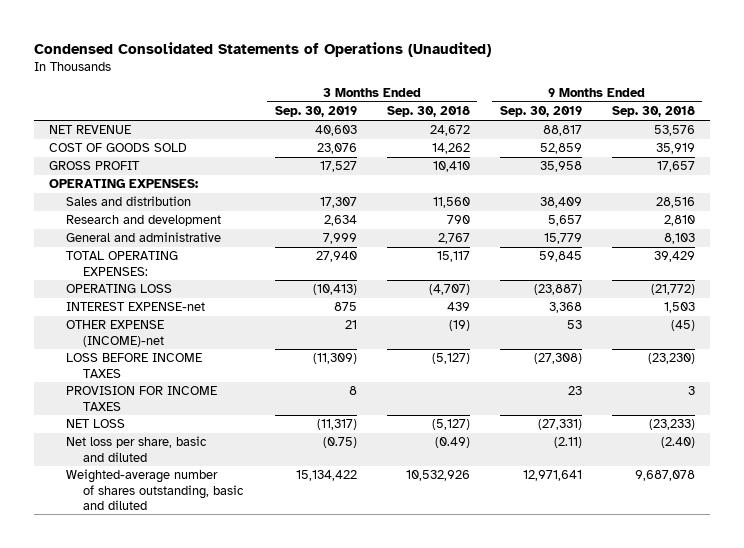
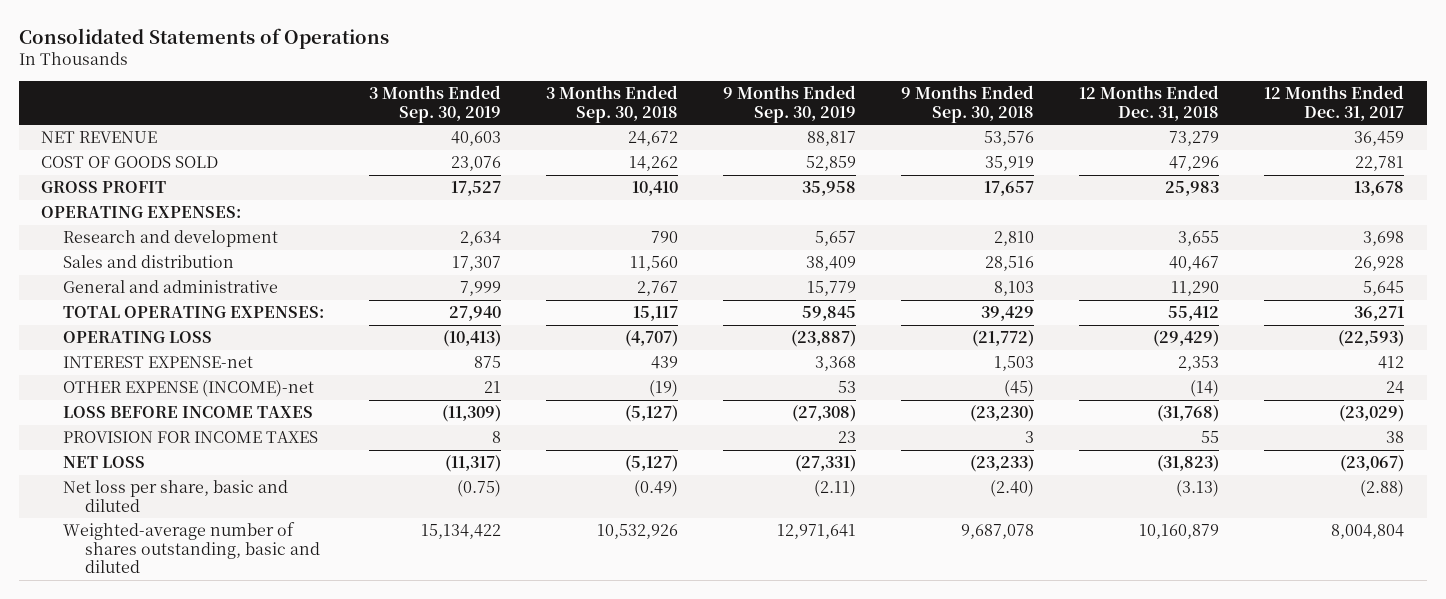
[33,41,491,57] Condensed Consolidated Statements of Operations (Unaudited) -> [18,27,389,49] Consolidated Statements of Operations
none -> [1079,85,1220,121] 12 Months Ended Dec. 31, 2018
none -> [1264,85,1405,121] 12 Months Ended Dec. 31, 2017
[66,196,192,207] Sales and distribution -> [63,255,235,269] Sales and distribution

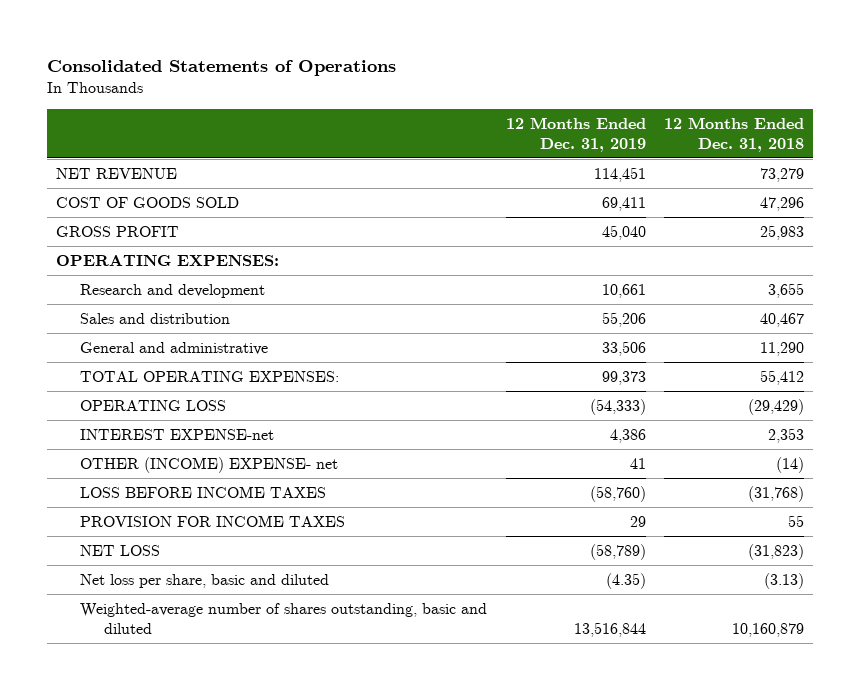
[369,85,502,123] 3 Months Ended Sep. 30, 2019 -> none
[546,85,679,123] 3 Months Ended Sep. 30, 2018 -> none
[723,85,857,123] 9 Months Ended Sep. 30, 2019 -> none
[901,85,1035,123] 9 Months Ended Sep. 30, 2018 -> none
[1264,85,1405,121] 12 Months Ended Dec. 31, 2017 -> none
none -> [505,117,646,152] 12 Months Ended Dec. 31, 2019
[63,380,315,398] OTHER EXPENSE (INCOME)-net -> [80,457,339,474] OTHER (INCOME) EXPENSE- net

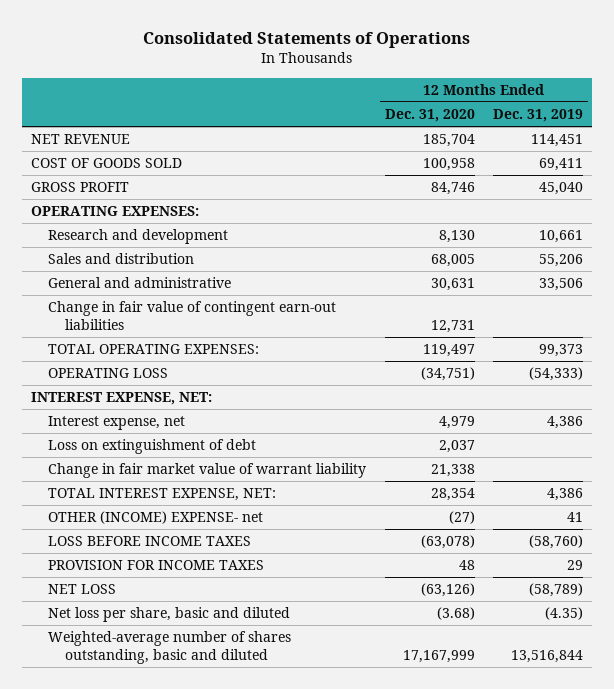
[663,117,804,152] 12 Months Ended Dec. 31, 2018 -> none
none -> [384,109,475,123] Dec. 31, 2020
none -> [48,301,337,330] Change in fair value of contingent earn-out liabilities
none -> [31,392,213,406] INTEREST EXPENSE, NET:
[80,429,275,441] INTEREST EXPENSE-net -> [48,416,186,431] Interest expense, net
none -> [48,439,257,455] Loss on extinguishment of debt
none -> [48,463,367,479] Change in fair market value of warrant liability
none -> [48,488,277,502] TOTAL INTEREST EXPENSE, NET:

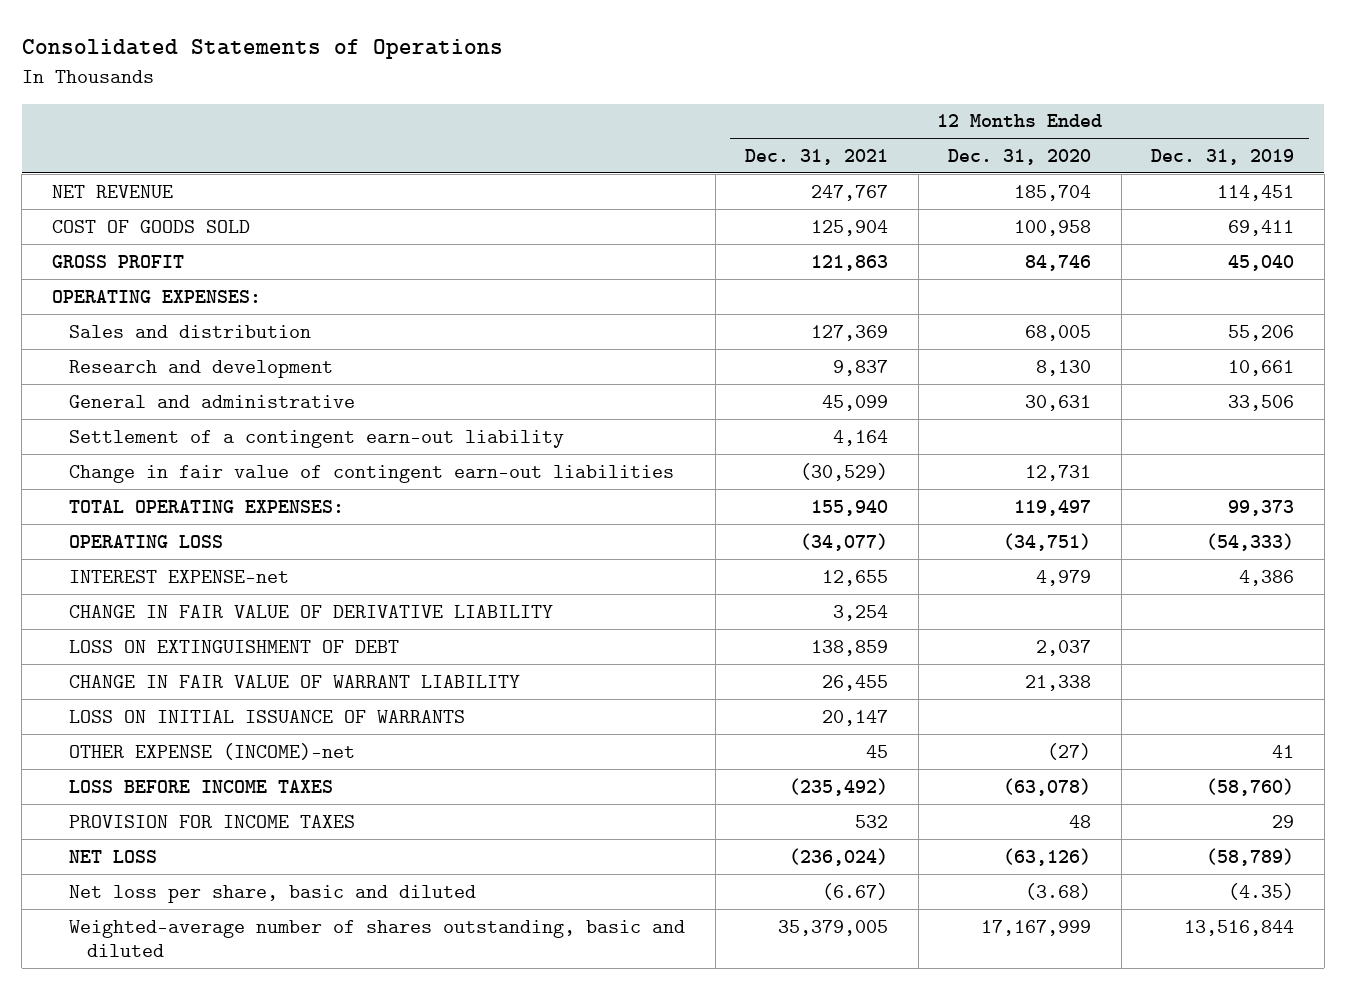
none -> [745,148,889,165] Dec. 31, 2021
[48,229,229,245] Research and development -> [69,359,334,378] Research and development
none -> [69,429,565,448] Settlement of a contingent earn-out liability
[31,392,213,406] INTEREST EXPENSE, NET: -> none
[48,488,277,502] TOTAL INTEREST EXPENSE, NET: -> none
[48,416,186,431] Interest expense, net -> [69,569,290,583] INTEREST EXPENSE-net
none -> [69,604,554,618] CHANGE IN FAIR VALUE OF DERIVATIVE LIABILITY
[48,439,257,455] Loss on extinguishment of debt -> [69,639,400,653] LOSS ON EXTINGUISHMENT OF DEBT
[48,463,367,479] Change in fair market value of warrant liability -> [69,674,521,688] CHANGE IN FAIR VALUE OF WARRANT LIABILITY
none -> [69,709,466,723] LOSS ON INITIAL ISSUANCE OF WARRANTS
[48,511,264,525] OTHER (INCOME) EXPENSE- net -> [69,742,356,760] OTHER EXPENSE (INCOME)-net

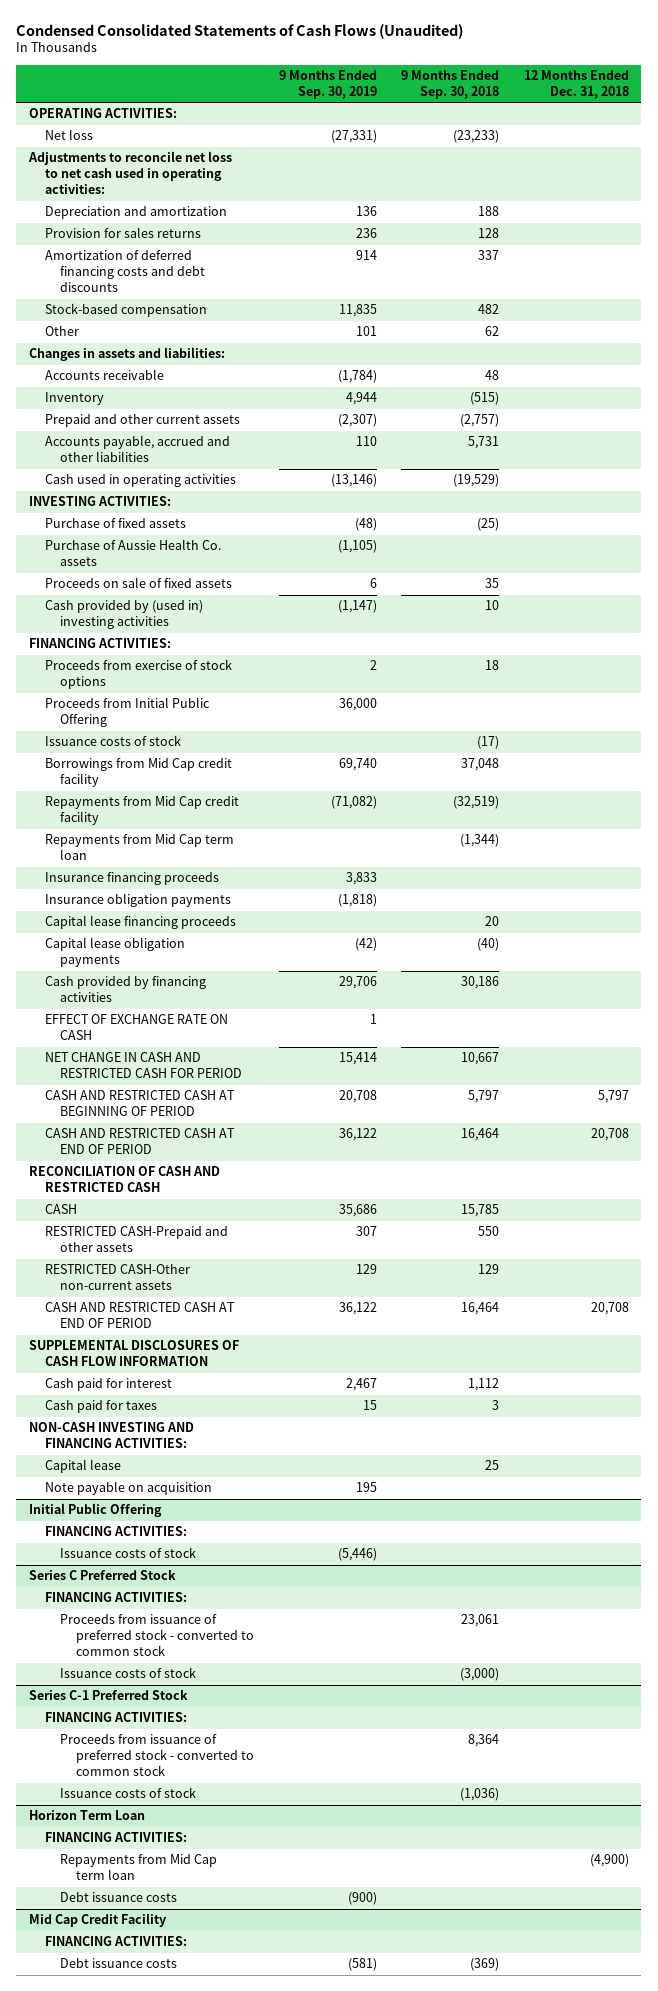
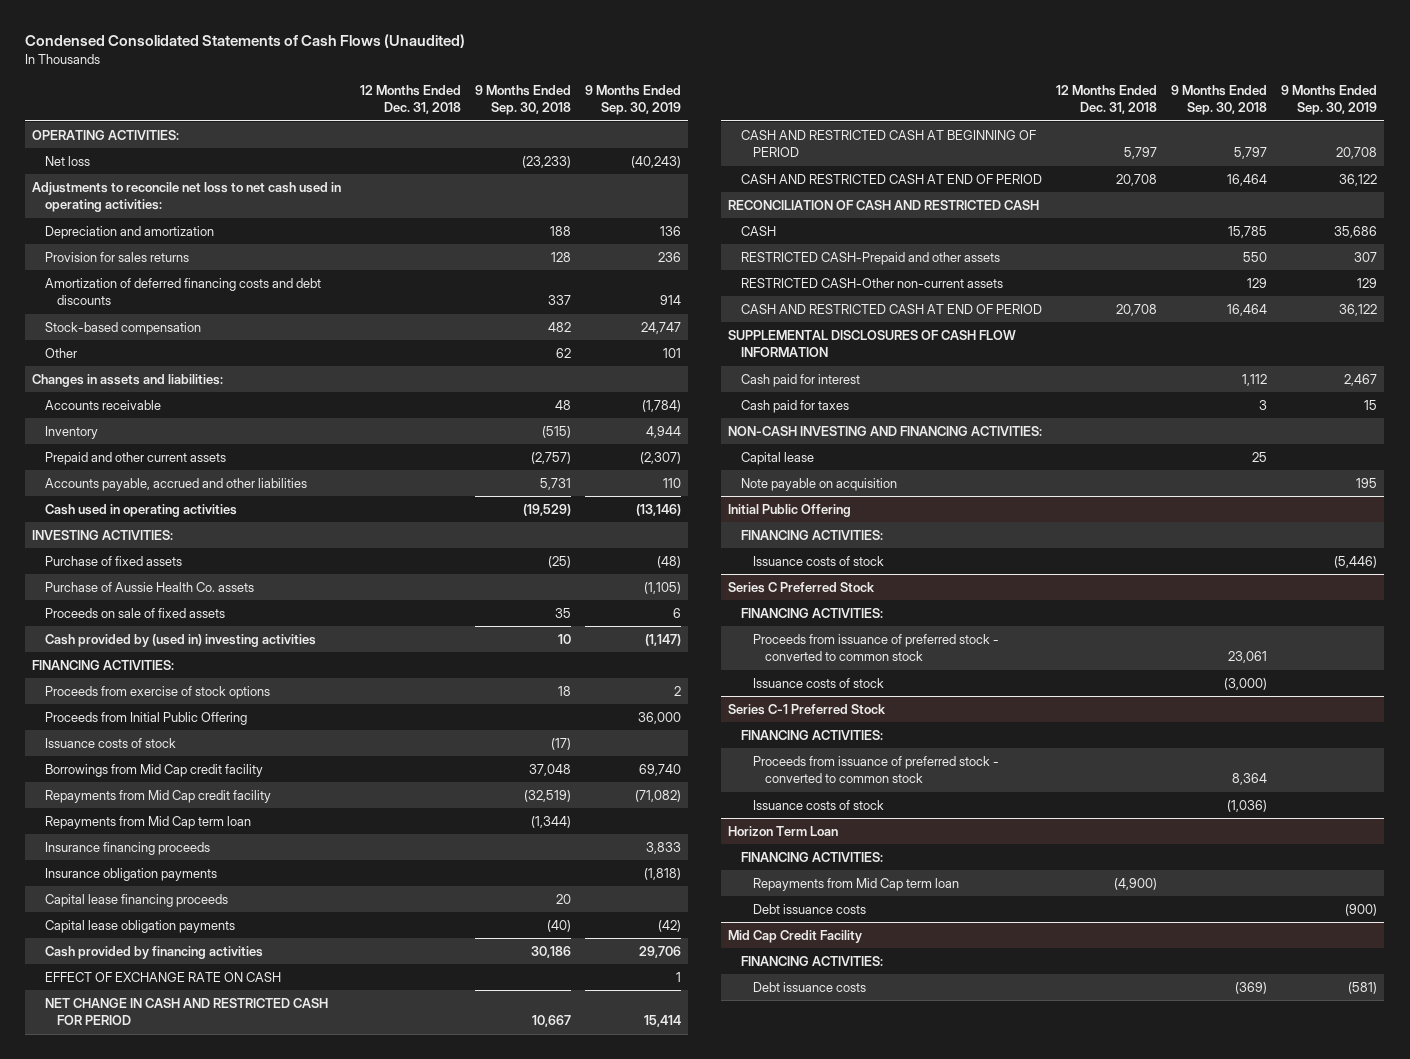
[330,130,377,144] (27,331) -> [631,156,682,169] (40,243)
[338,304,377,318] 11,835 -> [641,322,682,335] 24,747

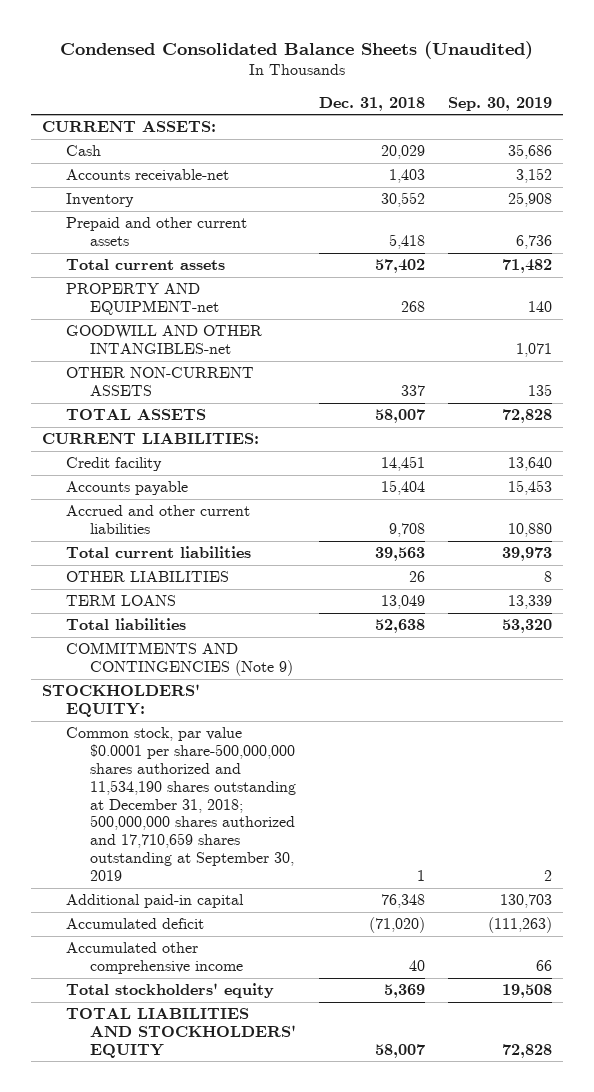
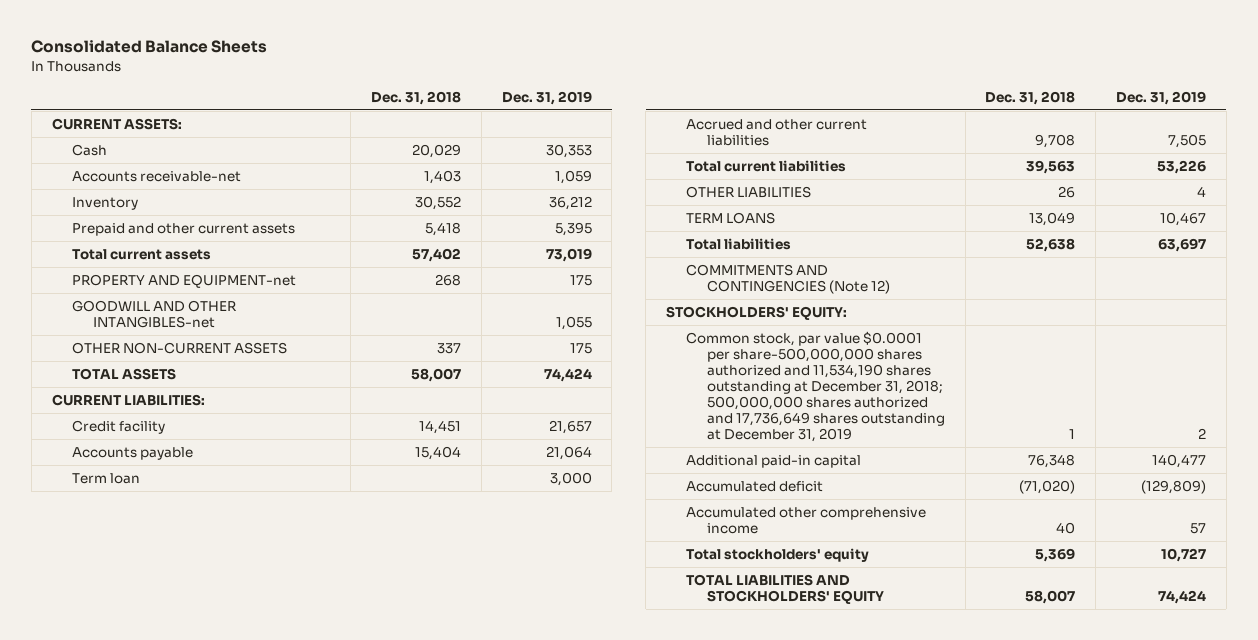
[59,40,533,59] Condensed Consolidated Balance Sheets (Unaudited) -> [31,40,268,54] Consolidated Balance Sheets
[447,96,552,111] Sep. 30, 2019 -> none
none -> [501,90,592,105] Dec. 31, 2019
none -> [72,472,141,484] Term loan
[66,642,294,677] COMMITMENTS AND CONTINGENCIES (Note 9) -> [686,263,890,294] COMMITMENTS AND CONTINGENCIES (Note 12)
[66,727,297,882] Common stock, par value $0.0001 per share-500,000,000 shares authorized and 11,534,190 shares outstanding at December 31, 2018; 500,000,000 shares authorized and 17,710,659 shares outstanding at September 30, 2019 -> [686,330,945,442] Common stock, par value $0.0001 per share-500,000,000 shares authorized and 11,534,190 shares outstanding at December 31, 2018; 500,000,000 shares authorized and 17,736,649 shares outstanding at December 31, 2019

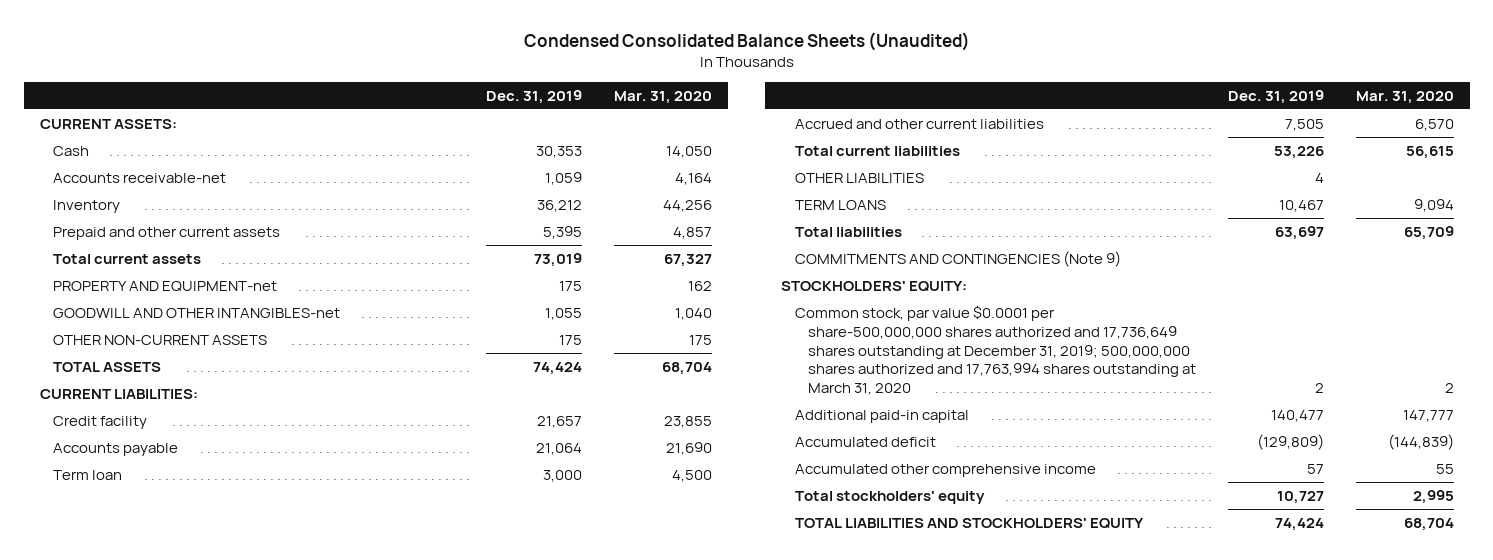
[31,40,268,54] Consolidated Balance Sheets -> [523,31,970,51] Condensed Consolidated Balance Sheets (Unaudited)
[371,90,462,105] Dec. 31, 2018 -> none
none -> [613,90,712,104] Mar. 31, 2020
[686,263,890,294] COMMITMENTS AND CONTINGENCIES (Note 12) -> [794,250,1121,267] COMMITMENTS AND CONTINGENCIES (Note 9)
[686,330,945,442] Common stock, par value $0.0001 per share-500,000,000 shares authorized and 11,534,190 shares outstanding at December 31, 2018; 500,000,000 shares authorized and 17,736,649 shares outstanding at December 31, 2019 -> [794,304,1196,396] Common stock, par value $0.0001 per share-500,000,000 shares authorized and 17,736,649 shares outstanding at December 31, 2019; 500,000,000 shares authorized and 17,763,994 shares outstanding at March 31, 2020

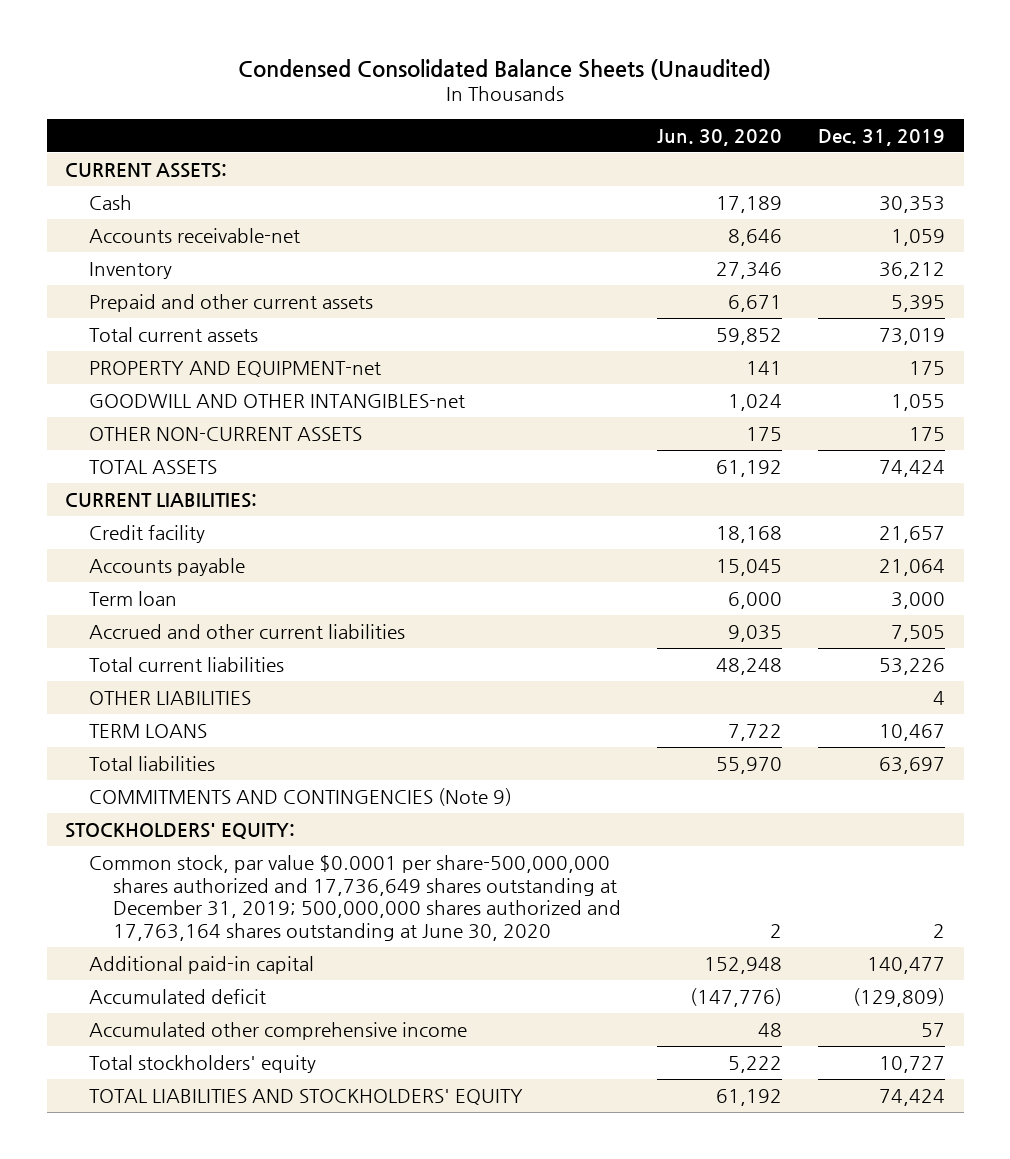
[613,90,712,104] Mar. 31, 2020 -> none
none -> [657,128,783,146] Jun. 30, 2020
[794,304,1196,396] Common stock, par value $0.0001 per share-500,000,000 shares authorized and 17,736,649 shares outstanding at December 31, 2019; 500,000,000 shares authorized and 17,763,994 shares outstanding at March 31, 2020 -> [89,854,622,942] Common stock, par value $0.0001 per share-500,000,000 shares authorized and 17,736,649 shares outstanding at December 31, 2019; 500,000,000 shares authorized and 17,763,164 shares outstanding at June 30, 2020

